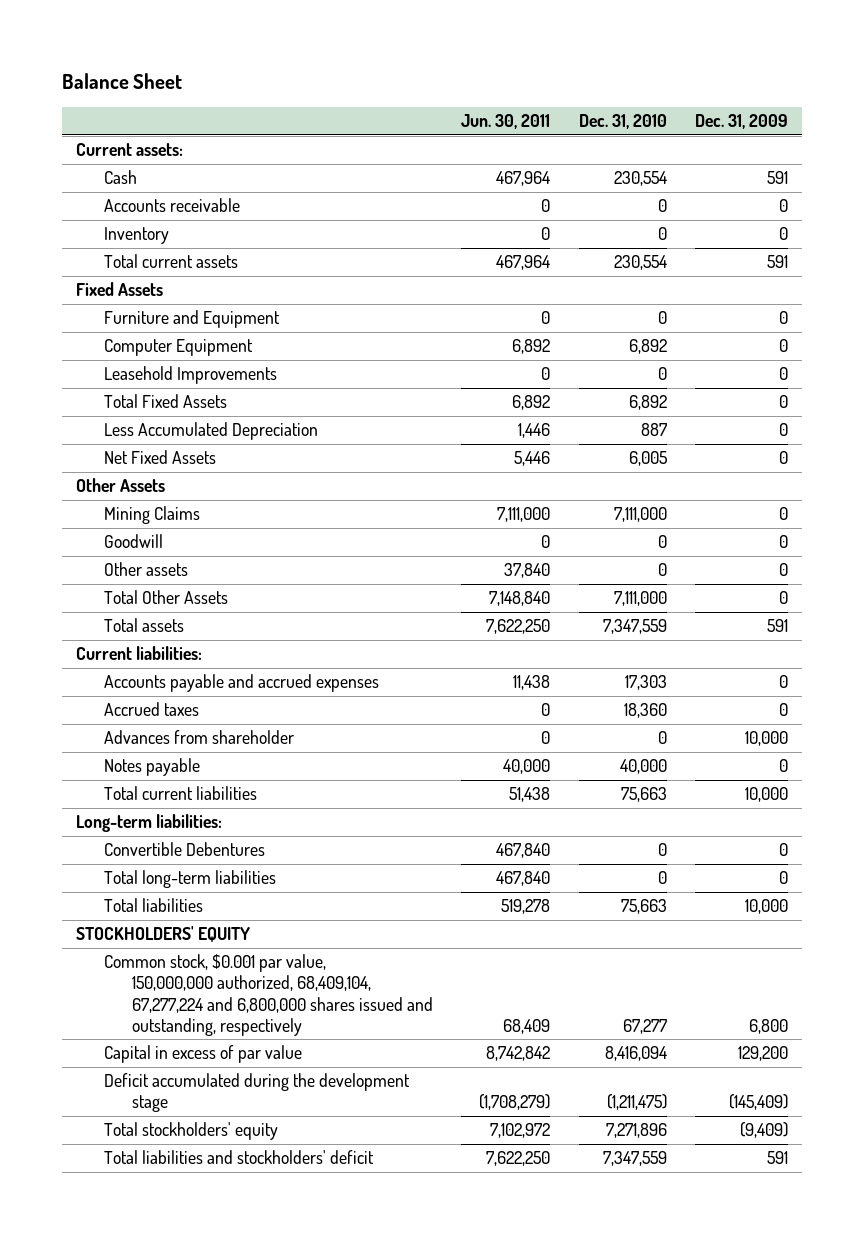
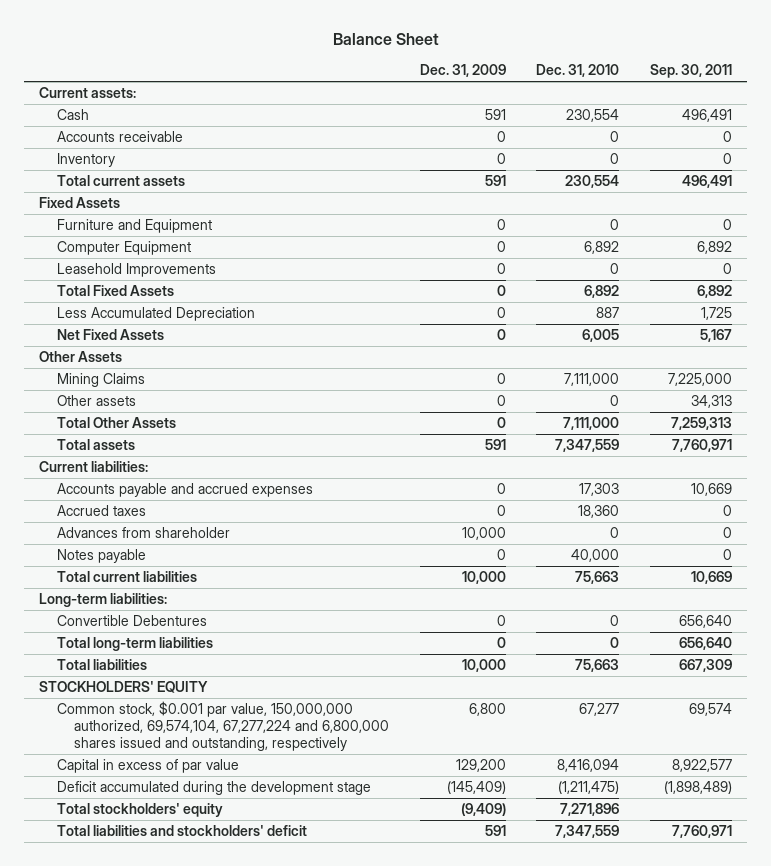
[461,114,551,130] Jun. 30, 2011 -> none
none -> [649,64,732,79] Sep. 30, 2011
[104,534,164,549] Goodwill -> none
[104,954,434,1036] Common stock, $0.001 par value, 150,000,000 authorized, 68,409,104, 67,277,224 and 6,800,000 shares issued and outstanding, respectively -> [56,700,389,752] Common stock, $0.001 par value, 150,000,000 authorized, 69,574,104, 67,277,224 and 6,800,000 shares issued and outstanding, respectively

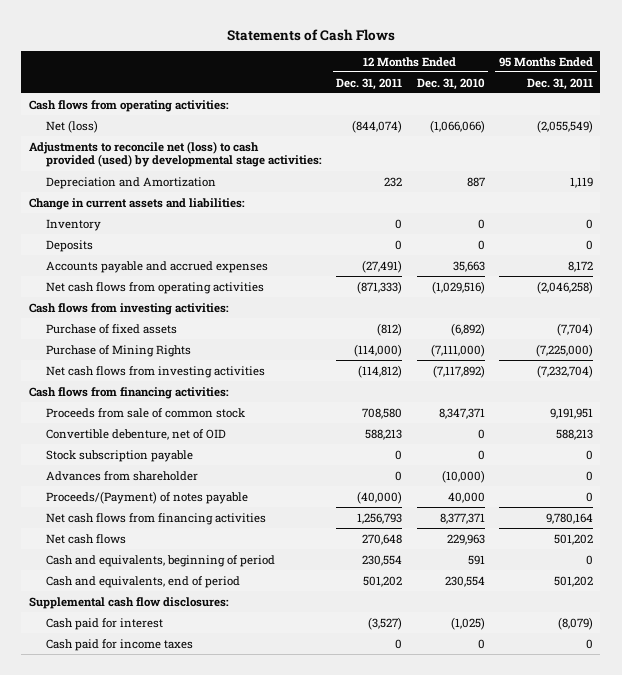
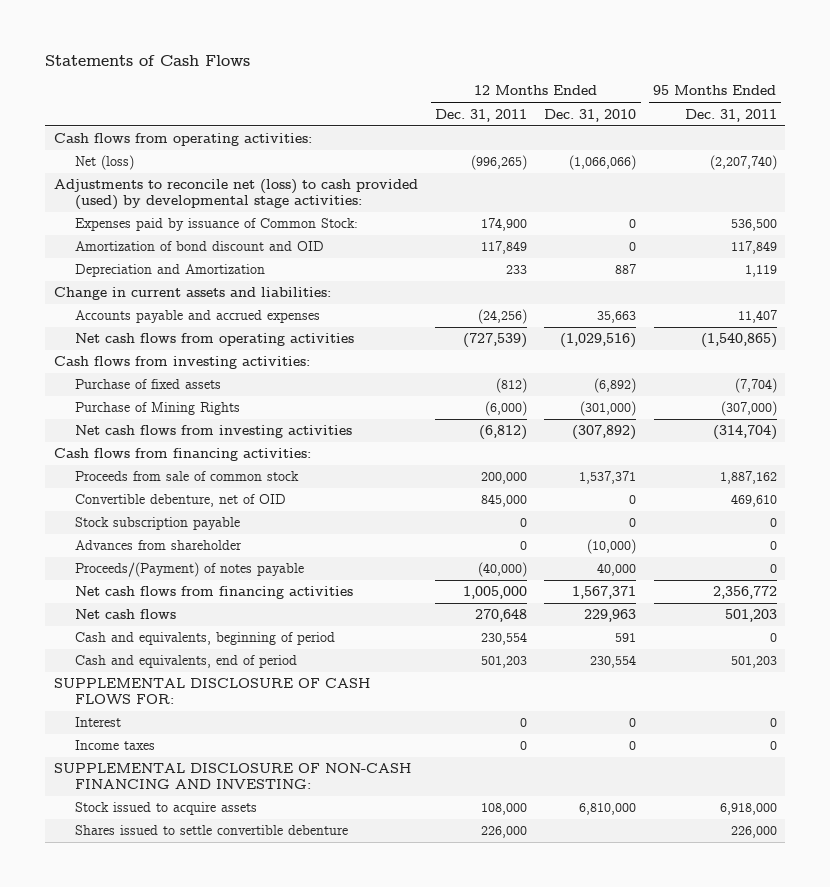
[352,119,403,133] (844,074) -> [470,155,527,171] (996,265)
[537,119,594,133] (2,055,549) -> [709,155,777,171] (2,207,740)
none -> [74,218,358,232] Expenses paid by issuance of Common Stock:
none -> [74,241,324,252] Amortization of bond discount and OID
[384,176,403,187] 232 -> [505,265,527,275] 233
[45,218,101,231] Inventory -> none
[45,239,93,252] Deposits -> none
[362,259,403,273] (27,491) -> [477,309,527,325] (24,256)
[568,260,594,272] 8,172 -> [737,310,777,324] 11,407
[357,280,403,294] (871,333) -> [462,333,527,349] (727,539)
[537,280,594,294] (2,046,258) -> [700,333,777,349] (1,540,865)
[354,343,403,357] (114,000) -> [484,401,527,417] (6,000)
[430,343,485,357] (7,111,000) -> [580,401,637,417] (301,000)
[536,343,594,357] (7,225,000) -> [720,401,777,417] (307,000)
[358,364,403,378] (114,812) -> [478,425,527,441] (6,812)
[432,364,485,378] (7,117,892) -> [572,425,637,441] (307,892)
[537,364,594,378] (7,232,704) -> [712,425,777,441] (314,704)
[362,407,403,419] 708,580 -> [480,472,527,485] 200,000
[438,407,485,419] 8,347,371 -> [579,471,637,485] 1,537,371
[550,407,594,419] 9,191,951 -> [719,471,777,485] 1,887,162
[365,428,403,440] 588,213 -> [480,494,527,508] 845,000
[556,428,594,440] 588,213 -> [730,494,777,508] 469,610
[357,512,403,524] 1,256,793 -> [462,586,527,600] 1,005,000
[439,512,485,524] 8,377,371 -> [572,586,637,600] 1,567,371
[546,512,594,524] 9,780,164 -> [712,586,777,600] 2,356,772
[554,533,594,545] 501,202 -> [724,609,777,623] 501,203
[363,575,403,587] 501,202 -> [480,656,527,669] 501,203
[554,575,594,587] 501,202 -> [730,656,777,669] 501,203
[28,596,229,609] Supplemental cash flow disclosures: -> [53,678,370,705] SUPPLEMENTAL DISCLOSURE OF CASH FLOWS FOR:
[45,617,163,630] Cash paid for interest -> [74,717,121,728] Interest
[368,616,403,630] (3,527) -> [519,718,527,728] 0
[450,616,485,630] (1,025) -> [629,718,637,728] 0
[558,616,594,630] (8,079) -> [769,718,777,728] 0
[45,638,193,651] Cash paid for income taxes -> [74,740,155,751] Income taxes
none -> [53,763,411,790] SUPPLEMENTAL DISCLOSURE OF NON-CASH FINANCING AND INVESTING:
none -> [74,802,257,816] Stock issued to acquire assets
none -> [74,825,348,836] Shares issued to settle convertible debenture

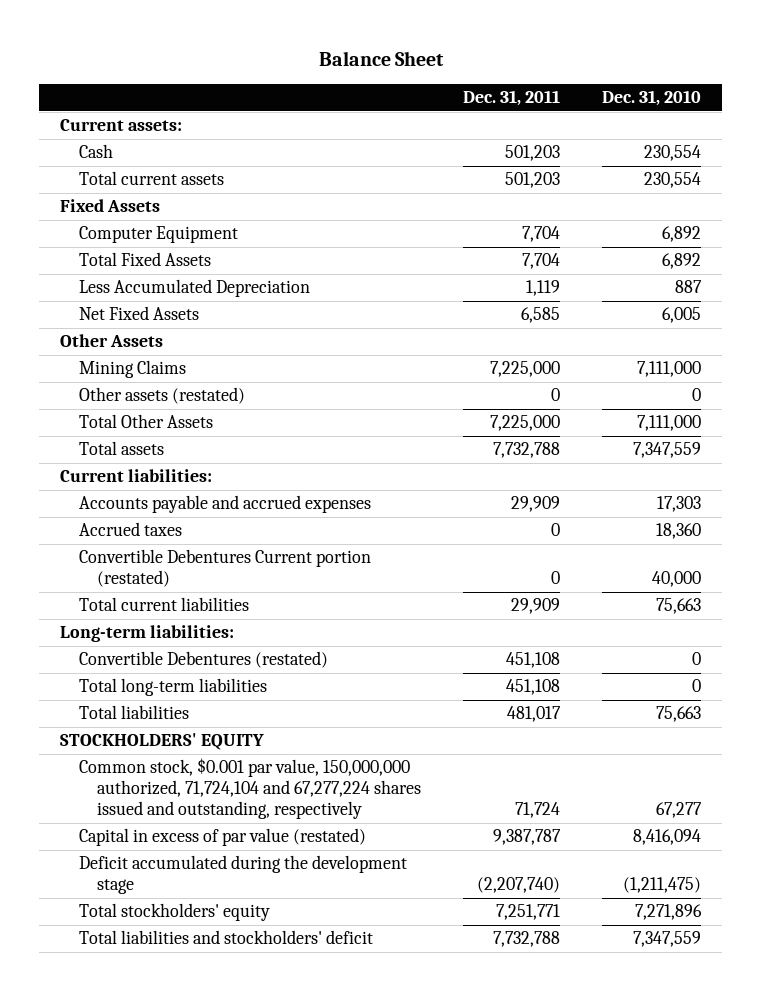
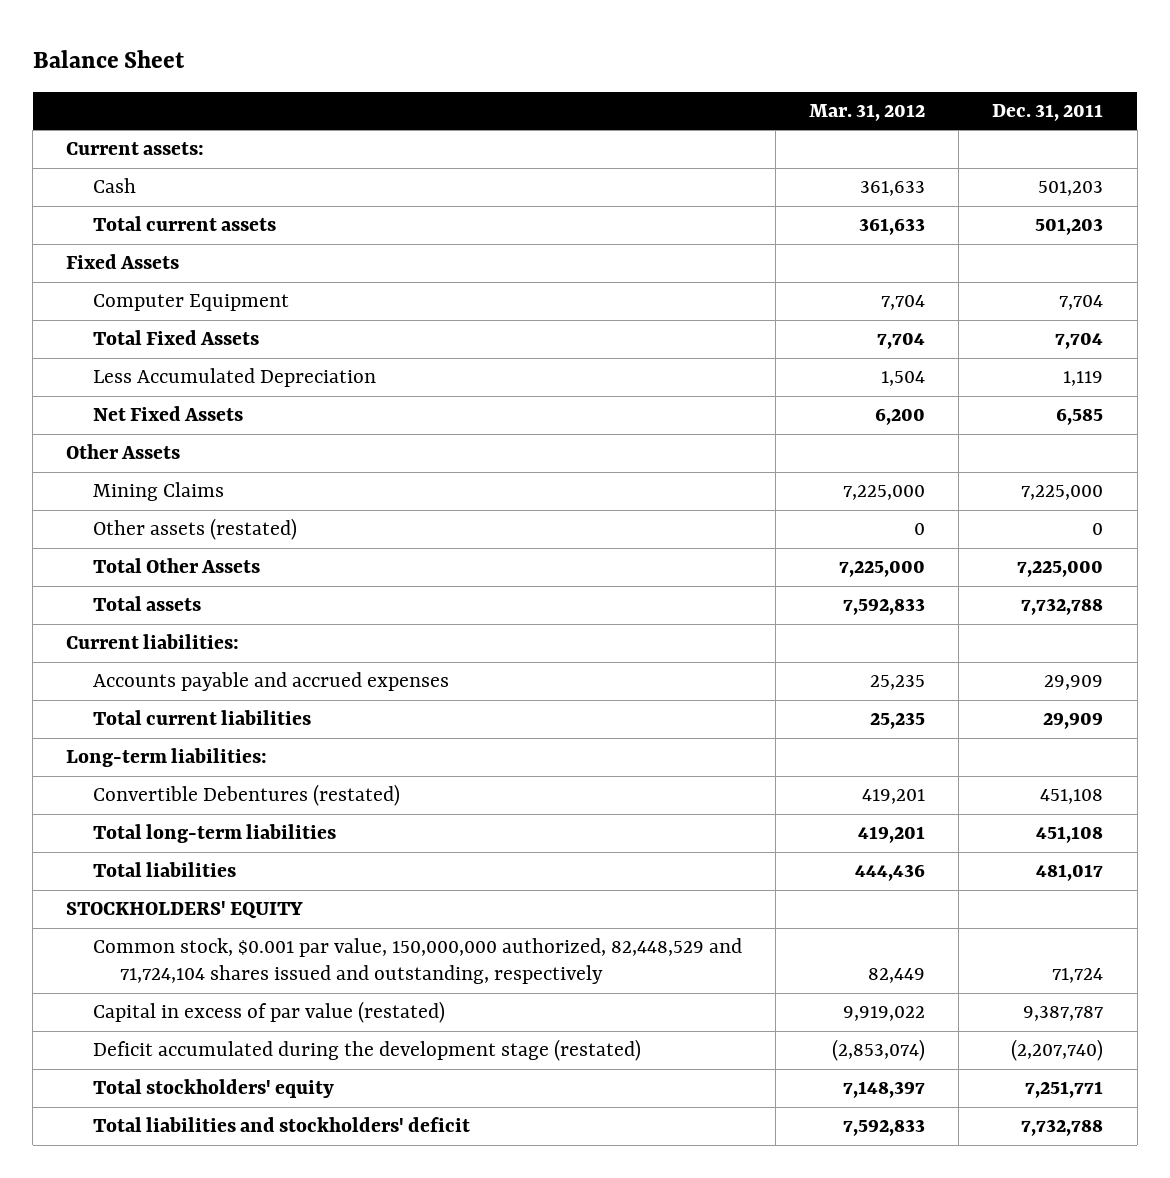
[602,90,702,107] Dec. 31, 2010 -> none
none -> [809,104,926,122] Mar. 31, 2012
[78,522,182,537] Accrued taxes -> none
[78,549,371,588] Convertible Debentures Current portion (restated) -> none
[78,758,421,820] Common stock, $0.001 par value, 150,000,000 authorized, 71,724,104 and 67,277,224 shares issued and outstanding, respectively -> [93,938,743,985] Common stock, $0.001 par value, 150,000,000 authorized, 82,448,529 and 71,724,104 shares issued and outstanding, respectively
[78,855,407,895] Deficit accumulated during the development stage -> [93,1039,642,1062] Deficit accumulated during the development stage (restated)

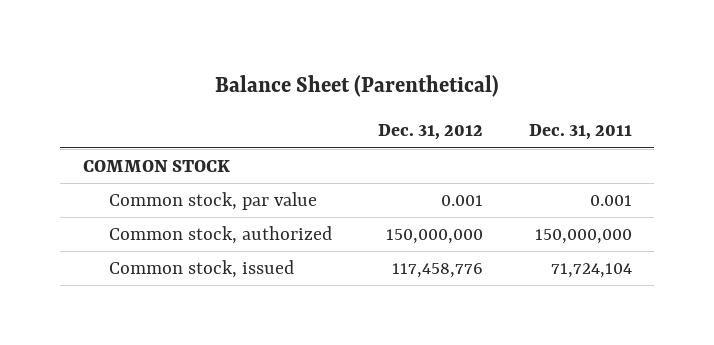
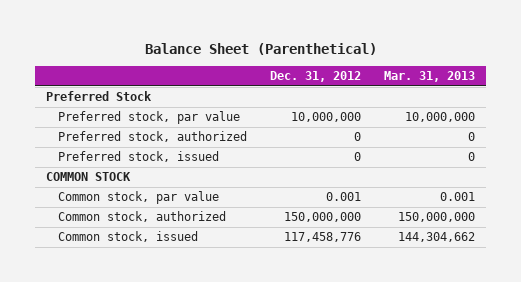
[528,124,632,141] Dec. 31, 2011 -> none
none -> [383,71,475,83] Mar. 31, 2013
none -> [46,91,153,102] Preferred Stock
none -> [57,111,240,125] Preferred stock, par value
none -> [57,131,247,143] Preferred stock, authorized
none -> [57,151,219,163] Preferred stock, issued

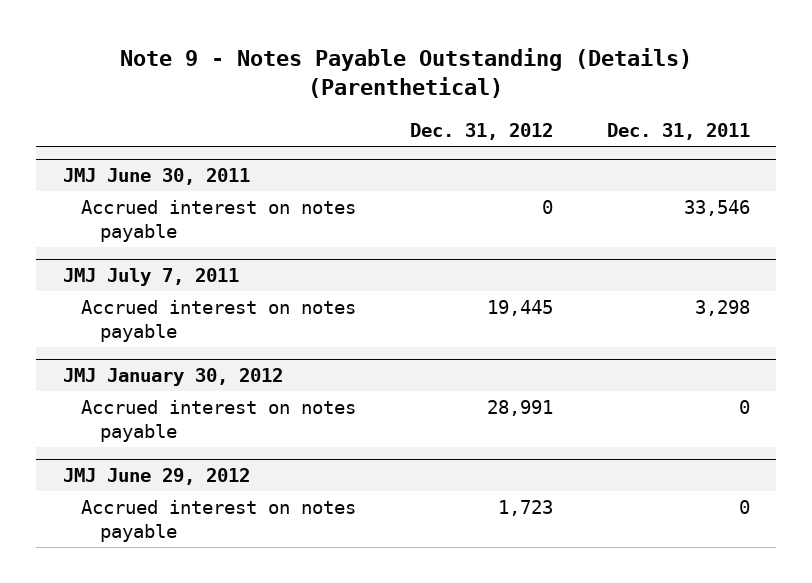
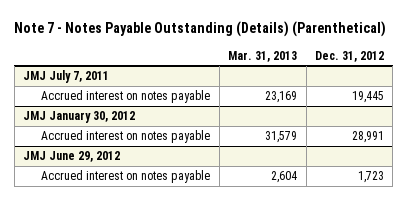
[120,47,693,99] Note 9 - Notes Payable Outstanding (Details) (Parenthetical) -> [14,21,387,38] Note 7 - Notes Payable Outstanding (Details) (Parenthetical)
[606,123,750,141] Dec. 31, 2011 -> none
none -> [228,50,298,62] Mar. 31, 2013
[62,168,250,186] JMJ June 30, 2011 -> none
[81,199,357,243] Accrued interest on notes payable -> none

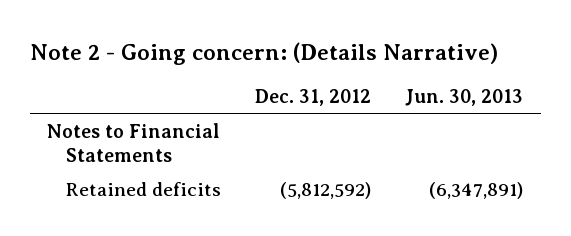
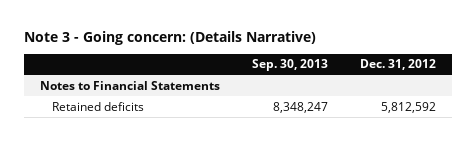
[30,42,499,66] Note 2 - Going concern: (Details Narrative) -> [23,31,316,46] Note 3 - Going concern: (Details Narrative)
[405,89,524,107] Jun. 30, 2013 -> none
none -> [252,59,329,72] Sep. 30, 2013
[279,181,371,199] (5,812,592) -> [381,101,437,113] 5,812,592

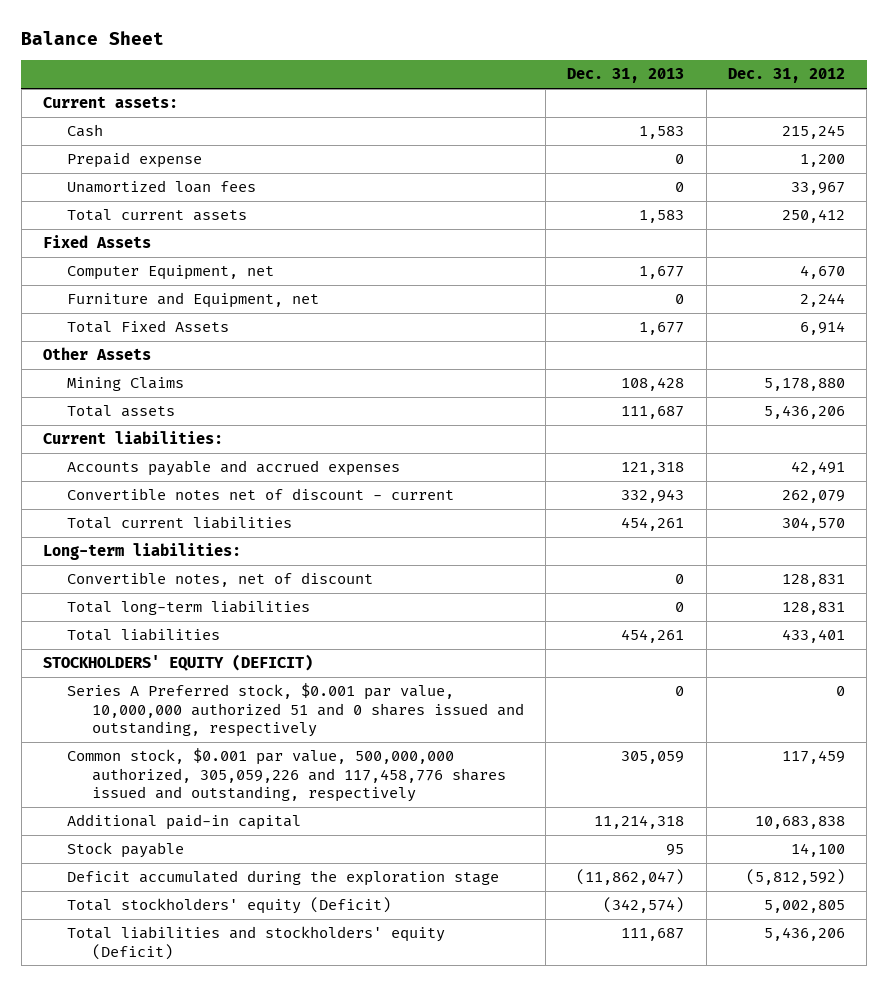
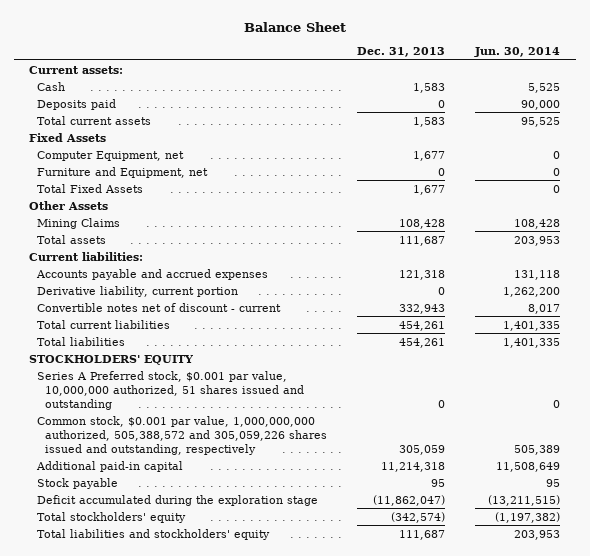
[727,68,845,84] Dec. 31, 2012 -> none
none -> [474,47,561,58] Jun. 30, 2014
[67,180,257,194] Unamortized loan fees -> none
[67,152,203,169] Prepaid expense -> [37,98,117,110] Deposits paid
none -> [37,285,239,297] Derivative liability, current portion
[43,543,242,561] Long-term liabilities: -> none
[67,572,374,588] Convertible notes, net of discount -> none
[67,600,311,616] Total long-term liabilities -> none
[43,654,314,672] STOCKHOLDERS' EQUITY (DEFICIT) -> [29,354,194,365] STOCKHOLDERS' EQUITY
[67,683,524,737] Series A Preferred stock, $0.001 par value, 10,000,000 authorized 51 and 0 shares issued and outstanding, respectively -> [37,370,305,411] Series A Preferred stock, $0.001 par value, 10,000,000 authorized, 51 shares issued and outstanding
[67,748,506,802] Common stock, $0.001 par value, 500,000,000 authorized, 305,059,226 and 117,458,776 shares issued and outstanding, respectively -> [37,415,328,456] Common stock, $0.001 par value, 1,000,000,000 authorized, 505,388,572 and 305,059,226 shares issued and outstanding, respectively
[67,897,392,915] Total stockholders' equity (Deficit) -> [37,511,187,523] Total stockholders' equity
[67,926,446,960] Total liabilities and stockholders' equity (Deficit) -> [37,528,271,540] Total liabilities and stockholders' equity

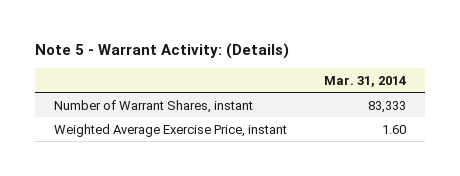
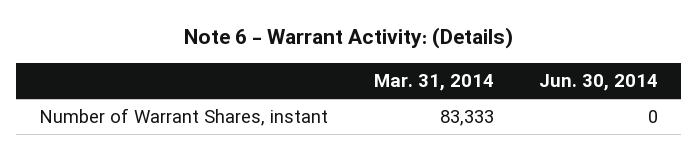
[34,43,289,60] Note 5 - Warrant Activity: (Details) -> [183,27,513,50] Note 6 - Warrant Activity: (Details)
none -> [539,74,659,92] Jun. 30, 2014
[53,123,287,137] Weighted Average Exercise Price, instant -> none

